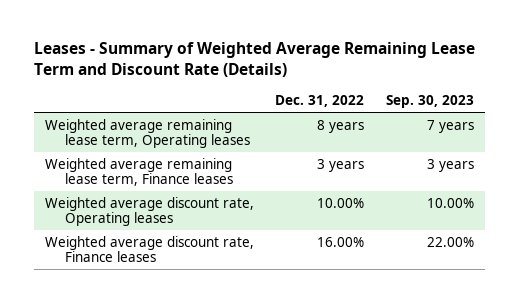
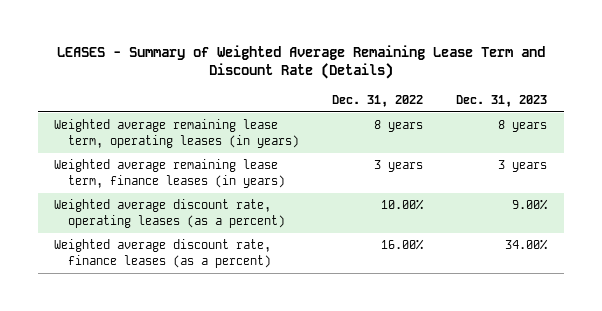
[33,42,475,78] Leases - Summary of Weighted Average Remaining Lease Term and Discount Rate (Details) -> [56,44,545,80] LEASES - Summary of Weighted Average Remaining Lease Term and Discount Rate (Details)
[386,95,475,109] Sep. 30, 2023 -> none
none -> [456,94,548,107] Dec. 31, 2023
[44,118,250,149] Weighted average remaining lease term, Operating leases -> [54,119,299,148] Weighted average remaining lease term, operating leases (in years)
[44,157,233,187] Weighted average remaining lease term, Finance leases -> [54,159,285,188] Weighted average remaining lease term, finance leases (in years)
[44,196,254,227] Weighted average discount rate, Operating leases -> [54,199,285,228] Weighted average discount rate, operating leases (as a percent)
[44,235,254,263] Weighted average discount rate, Finance leases -> [54,239,272,268] Weighted average discount rate, finance leases (as a percent)

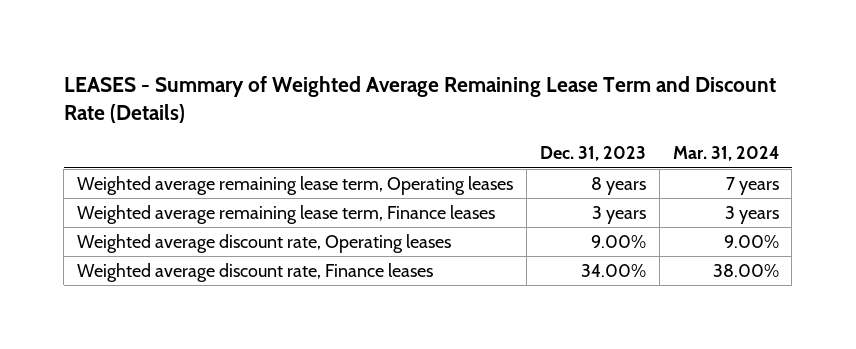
[331,94,423,107] Dec. 31, 2022 -> none
none -> [672,146,779,162] Mar. 31, 2024
[54,119,299,148] Weighted average remaining lease term, operating leases (in years) -> [76,175,513,195] Weighted average remaining lease term, Operating leases
[54,159,285,188] Weighted average remaining lease term, finance leases (in years) -> [76,204,495,224] Weighted average remaining lease term, Finance leases
[54,199,285,228] Weighted average discount rate, operating leases (as a percent) -> [76,233,451,253] Weighted average discount rate, Operating leases
[54,239,272,268] Weighted average discount rate, finance leases (as a percent) -> [76,262,433,282] Weighted average discount rate, Finance leases

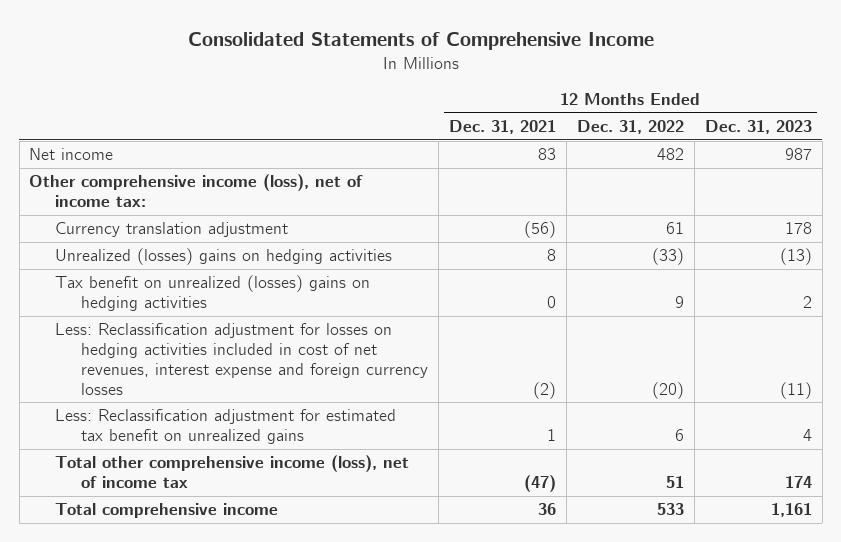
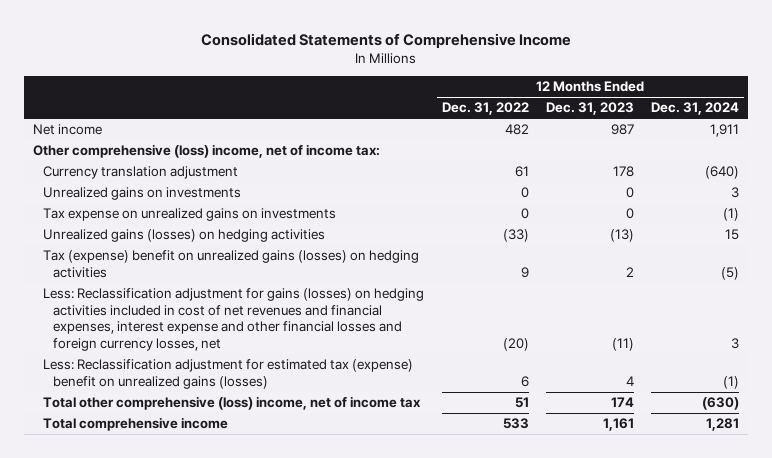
[449,120,557,135] Dec. 31, 2021 -> none
none -> [651,102,740,116] Dec. 31, 2024
[29,174,364,208] Other comprehensive income (loss), net of income tax: -> [33,144,381,159] Other comprehensive (loss) income, net of income tax:
none -> [43,187,242,201] Unrealized gains on investments
none -> [43,208,337,222] Tax expense on unrealized gains on investments
[55,248,393,266] Unrealized (losses) gains on hedging activities -> [43,229,326,243] Unrealized gains (losses) on hedging activities
[55,275,371,312] Tax benefit on unrealized (losses) gains on hedging activities -> [43,250,420,278] Tax (expense) benefit on unrealized gains (losses) on hedging activities
[55,323,429,395] Less: Reclassification adjustment for losses on hedging activities included in cost of net revenues, interest expense and foreign currency losses -> [43,288,425,351] Less: Reclassification adjustment for gains (losses) on hedging activities included in cost of net revenues and financial expenses, interest expense and other financial losses and foreign currency losses, net
[55,409,397,445] Less: Reclassification adjustment for estimated tax benefit on unrealized gains -> [43,359,414,389] Less: Reclassification adjustment for estimated tax (expense) benefit on unrealized gains (losses)
[55,455,410,489] Total other comprehensive income (loss), net of income tax -> [43,396,422,411] Total other comprehensive (loss) income, net of income tax

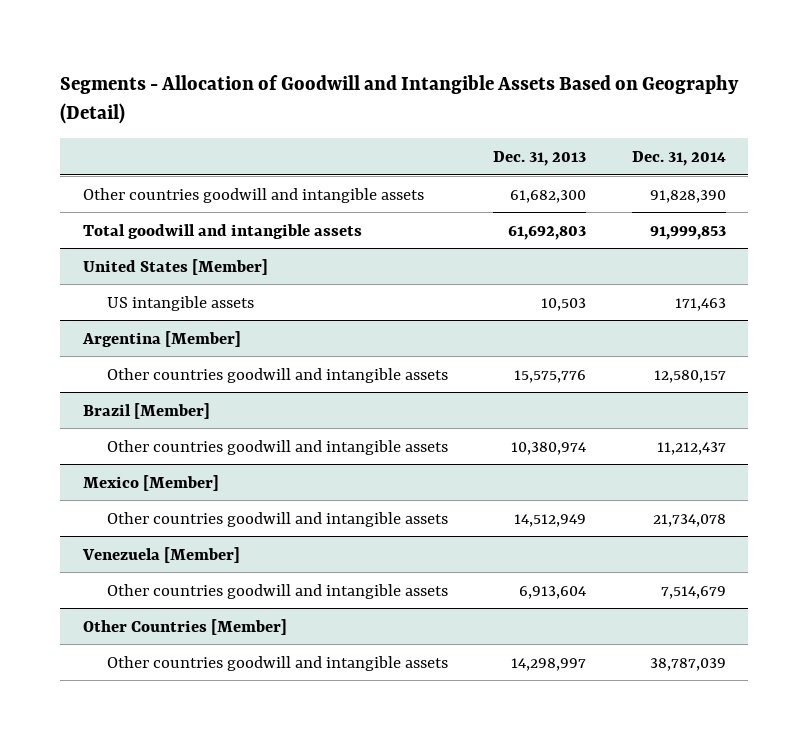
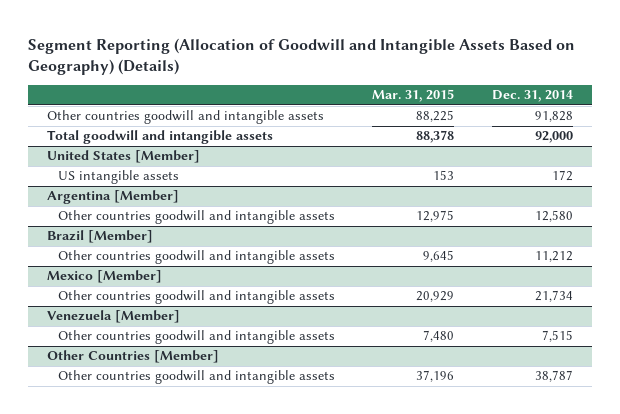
[60,74,740,125] Segments - Allocation of Goodwill and Intangible Assets Based on Geography (Detail) -> [28,37,576,76] Segment Reporting (Allocation of Goodwill and Intangible Assets Based on Geography) (Details)
[493,150,587,166] Dec. 31, 2013 -> none
none -> [372,89,455,103] Mar. 31, 2015
[649,189,726,203] 91,828,390 -> [534,111,573,123] 91,828
[649,225,726,240] 91,999,853 -> [534,131,573,144] 92,000
[674,297,726,311] 171,463 -> [551,170,573,182] 172
[653,369,726,383] 12,580,157 -> [534,210,573,223] 12,580
[656,441,726,455] 11,212,437 -> [534,251,573,263] 11,212
[652,513,726,527] 21,734,078 -> [534,290,573,303] 21,734
[660,585,726,599] 7,514,679 -> [541,330,573,343] 7,515
[649,657,726,671] 38,787,039 -> [534,370,573,383] 38,787

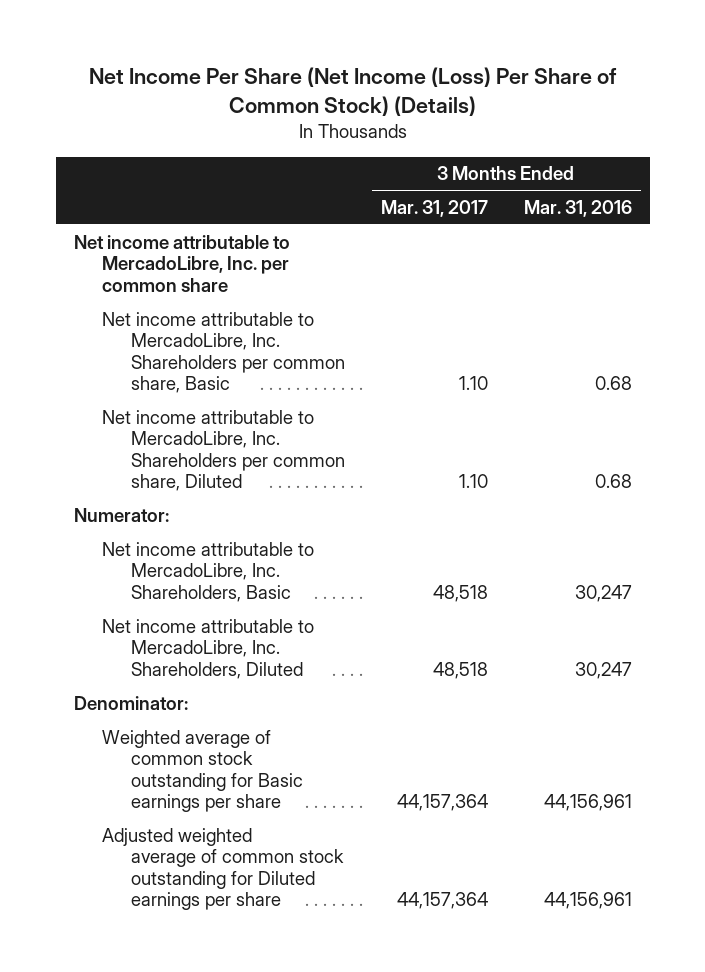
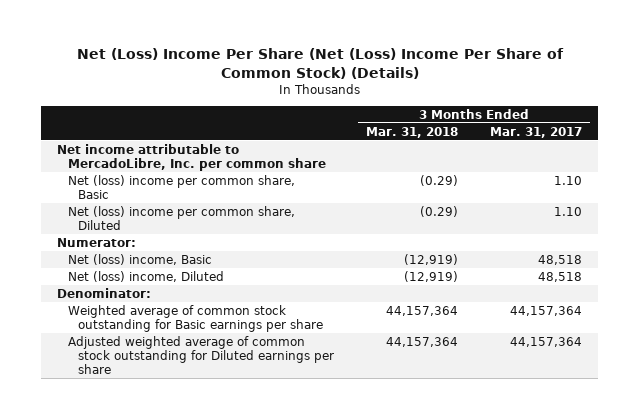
[88,67,617,117] Net Income Per Share (Net Income (Loss) Per Share of Common Stock) (Details) -> [76,48,564,79] Net (Loss) Income Per Share (Net (Loss) Income Per Share of Common Stock) (Details)
[523,199,632,217] Mar. 31, 2016 -> none
none -> [366,126,459,138] Mar. 31, 2018
[102,311,346,394] Net income attributable to MercadoLibre, Inc. Shareholders per common share, Basic -> [67,174,295,199] Net (loss) income per common share, Basic
[102,409,346,492] Net income attributable to MercadoLibre, Inc. Shareholders per common share, Diluted -> [67,205,295,230] Net (loss) income per common share, Diluted
[102,541,315,602] Net income attributable to MercadoLibre, Inc. Shareholders, Basic -> [67,253,212,265] Net (loss) income, Basic
[102,618,315,679] Net income attributable to MercadoLibre, Inc. Shareholders, Diluted -> [67,270,224,282] Net (loss) income, Diluted

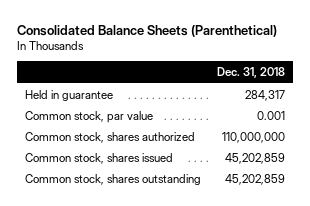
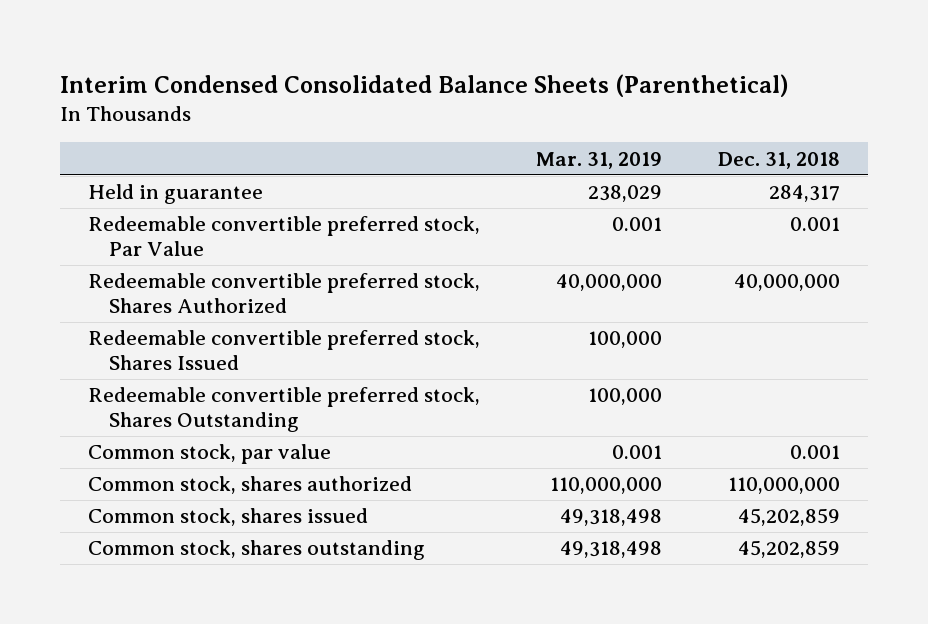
[16,24,277,37] Consolidated Balance Sheets (Parenthetical) -> [60,73,790,97] Interim Condensed Consolidated Balance Sheets (Parenthetical)
none -> [535,151,662,169] Mar. 31, 2019
none -> [88,216,481,257] Redeemable convertible preferred stock, Par Value
none -> [88,273,481,314] Redeemable convertible preferred stock, Shares Authorized
none -> [88,330,481,371] Redeemable convertible preferred stock, Shares Issued
none -> [88,387,481,433] Redeemable convertible preferred stock, Shares Outstanding

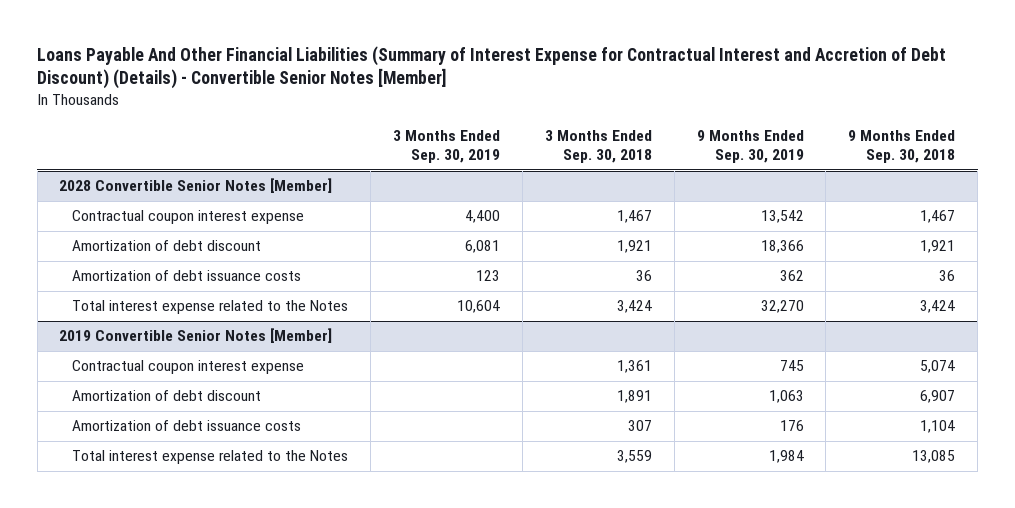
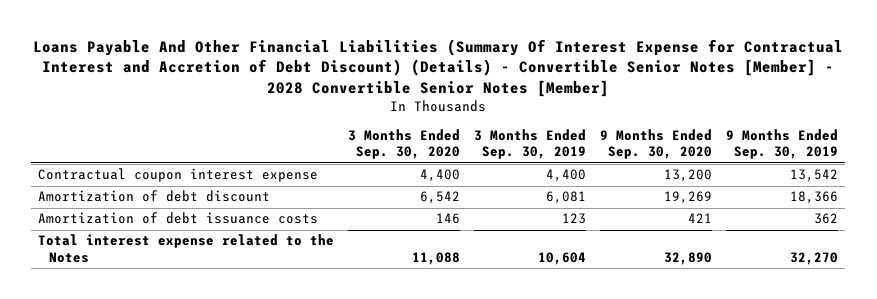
[37,45,947,90] Loans Payable And Other Financial Liabilities (Summary of Interest Expense for Contractual Interest and Accretion of Debt Discount) (Details) - Convertible Senior Notes [Member] -> [33,38,844,98] Loans Payable And Other Financial Liabilities (Summary Of Interest Expense for Contractual Interest and Accretion of Debt Discount) (Details) - Convertible Senior Notes [Member] - 2028 Convertible Senior Notes [Member]
[544,129,652,164] 3 Months Ended Sep. 30, 2018 -> none
[848,129,956,164] 9 Months Ended Sep. 30, 2018 -> none
none -> [348,128,461,160] 3 Months Ended Sep. 30, 2020
none -> [600,128,713,160] 9 Months Ended Sep. 30, 2020
[59,178,333,194] 2028 Convertible Senior Notes [Member] -> none
[59,328,333,344] 2019 Convertible Senior Notes [Member] -> none
[72,360,305,375] Contractual coupon interest expense -> none
[72,390,262,402] Amortization of debt discount -> none
[72,420,302,432] Amortization of debt issuance costs -> none
[72,450,349,465] Total interest expense related to the Notes -> none

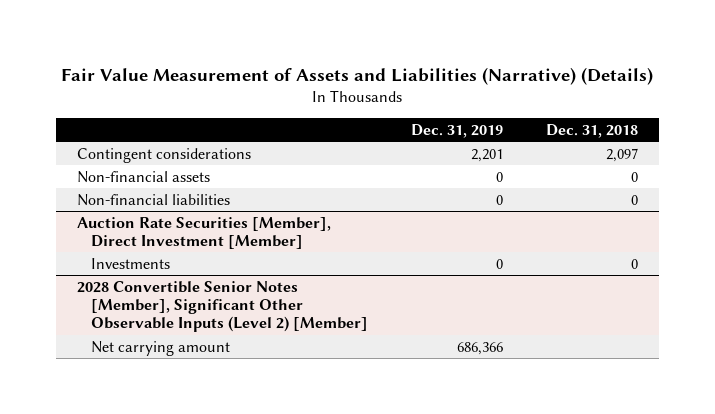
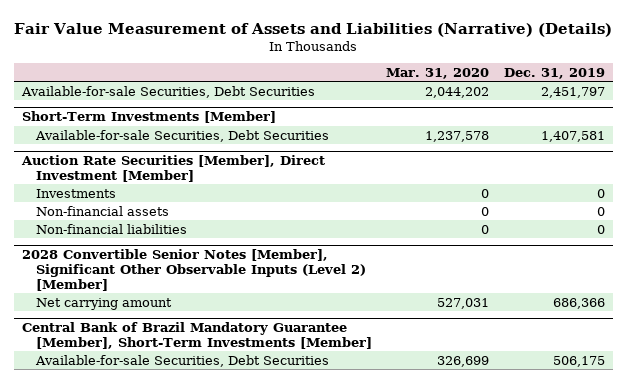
[545,123,638,138] Dec. 31, 2018 -> none
none -> [386,67,490,79] Mar. 31, 2020
[77,147,252,163] Contingent considerations -> none
[77,170,211,183] Non-financial assets -> none
[77,193,231,206] Non-financial liabilities -> none
none -> [20,85,315,98] Available-for-sale Securities, Debt Securities
none -> [21,111,276,124] Short-Term Investments [Member]
none -> [34,129,329,142] Available-for-sale Securities, Debt Securities
none -> [35,205,169,216] Non-financial assets
none -> [35,223,187,234] Non-financial liabilities
none -> [21,322,372,349] Central Bank of Brazil Mandatory Guarantee [Member], Short-Term Investments [Member]
none -> [34,354,329,367] Available-for-sale Securities, Debt Securities

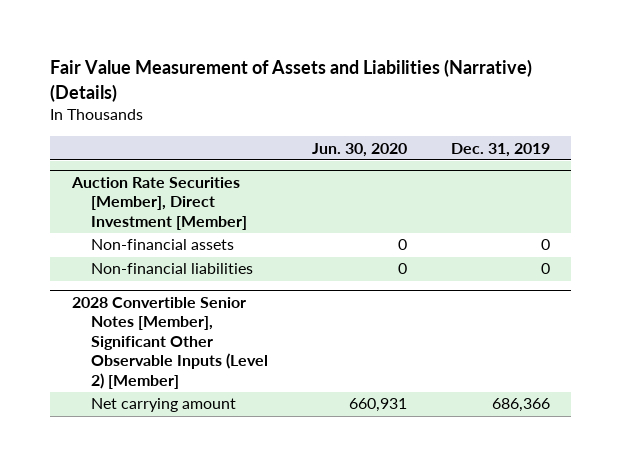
[386,67,490,79] Mar. 31, 2020 -> none
none -> [311,142,407,157] Jun. 30, 2020
[20,85,315,98] Available-for-sale Securities, Debt Securities -> none
[21,111,276,124] Short-Term Investments [Member] -> none
[34,129,329,142] Available-for-sale Securities, Debt Securities -> none
[35,188,116,198] Investments -> none
[21,322,372,349] Central Bank of Brazil Mandatory Guarantee [Member], Short-Term Investments [Member] -> none
[34,354,329,367] Available-for-sale Securities, Debt Securities -> none

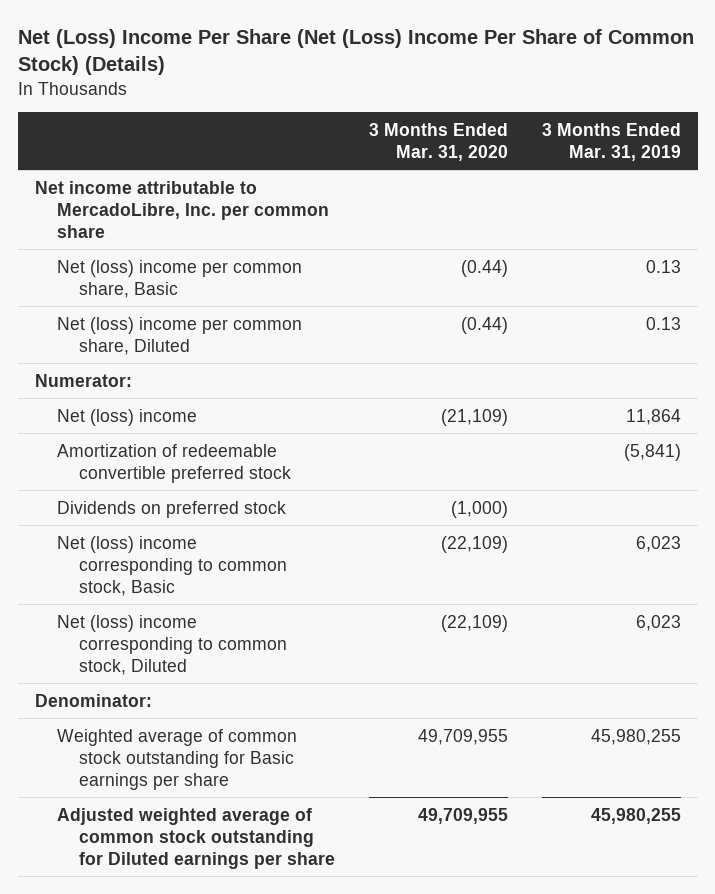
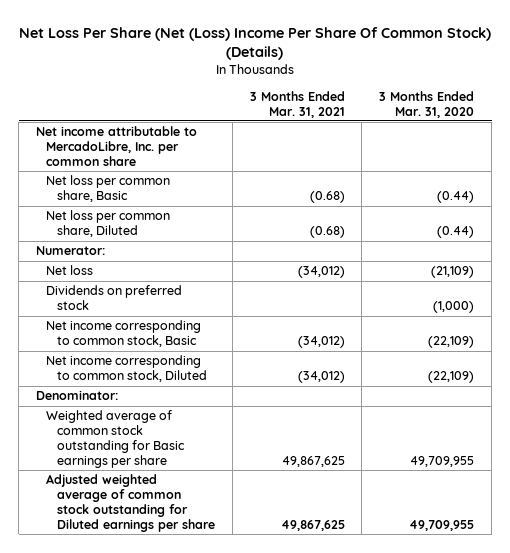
[17,29,694,76] Net (Loss) Income Per Share (Net (Loss) Income Per Share of Common Stock) (Details) -> [19,26,492,61] Net Loss Per Share (Net (Loss) Income Per Share Of Common Stock) (Details)
[541,122,681,161] 3 Months Ended Mar. 31, 2019 -> none
none -> [249,90,345,118] 3 Months Ended Mar. 31, 2021
[56,259,302,298] Net (loss) income per common share, Basic -> [46,175,171,203] Net loss per common share, Basic
[56,316,302,355] Net (loss) income per common share, Diluted -> [46,210,171,238] Net loss per common share, Diluted
[56,443,291,483] Amortization of redeemable convertible preferred stock -> none
[56,408,197,426] Net (loss) income -> [46,265,94,276] Net loss
[56,535,287,596] Net (loss) income corresponding to common stock, Basic -> [46,320,202,348] Net income corresponding to common stock, Basic
[56,614,287,675] Net (loss) income corresponding to common stock, Diluted -> [46,355,207,383] Net income corresponding to common stock, Diluted

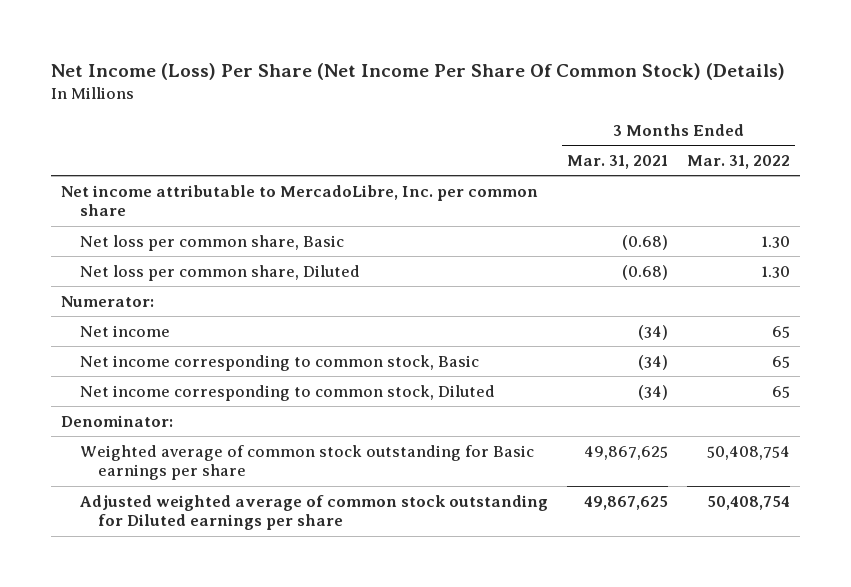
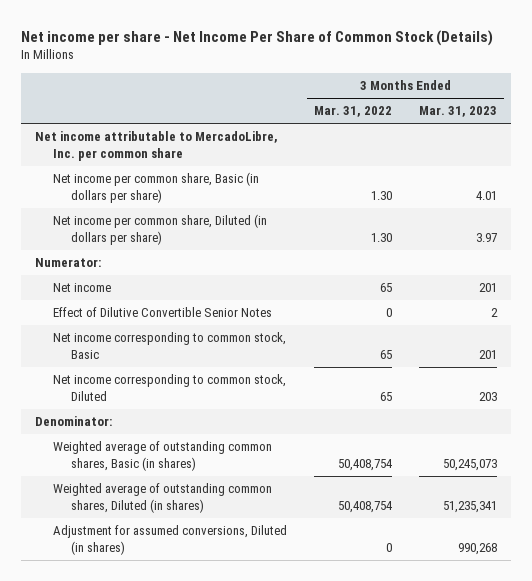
[51,62,786,80] Net Income (Loss) Per Share (Net Income Per Share Of Common Stock) (Details) -> [21,29,494,46] Net income per share - Net Income Per Share of Common Stock (Details)
[566,154,668,169] Mar. 31, 2021 -> none
none -> [419,106,498,118] Mar. 31, 2023
[79,234,344,251] Net loss per common share, Basic -> [52,172,259,203] Net income per common share, Basic (in dollars per share)
[79,264,360,281] Net loss per common share, Diluted -> [52,214,267,245] Net income per common share, Diluted (in dollars per share)
none -> [52,307,272,318] Effect of Dilutive Convertible Senior Notes
[79,444,534,481] Weighted average of common stock outstanding for Basic earnings per share -> [52,441,272,471] Weighted average of outstanding common shares, Basic (in shares)
[79,494,548,531] Adjusted weighted average of common stock outstanding for Diluted earnings per share -> [52,483,272,513] Weighted average of outstanding common shares, Diluted (in shares)
none -> [52,525,287,555] Adjustment for assumed conversions, Diluted (in shares)

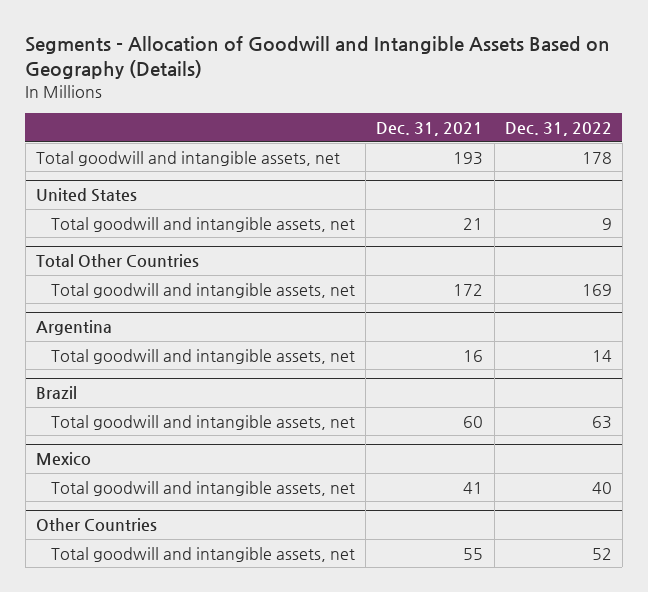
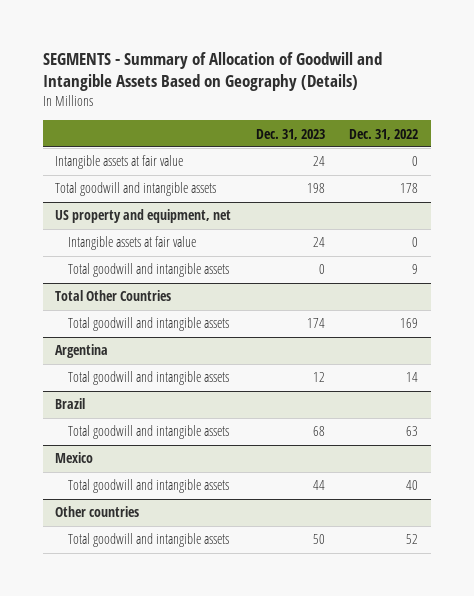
[25,36,611,80] Segments - Allocation of Goodwill and Intangible Assets Based on Geography (Details) -> [42,51,382,91] SEGMENTS - Summary of Allocation of Goodwill and Intangible Assets Based on Geography (Details)
[376,122,484,137] Dec. 31, 2021 -> none
none -> [255,128,325,140] Dec. 31, 2023
none -> [55,155,184,170] Intangible assets at fair value
[35,150,340,166] Total goodwill and intangible assets, net -> [55,182,217,197] Total goodwill and intangible assets
[35,188,137,203] United States -> [55,209,232,224] US property and equipment, net
none -> [67,236,196,251] Intangible assets at fair value
[51,216,356,232] Total goodwill and intangible assets, net -> [67,263,229,278] Total goodwill and intangible assets
[51,282,356,298] Total goodwill and intangible assets, net -> [67,317,229,332] Total goodwill and intangible assets
[51,348,356,364] Total goodwill and intangible assets, net -> [67,371,229,386] Total goodwill and intangible assets
[51,414,356,430] Total goodwill and intangible assets, net -> [67,425,229,440] Total goodwill and intangible assets
[51,480,356,496] Total goodwill and intangible assets, net -> [67,479,229,494] Total goodwill and intangible assets
[35,518,157,532] Other Countries -> [55,506,140,518] Other countries
[51,546,356,562] Total goodwill and intangible assets, net -> [67,533,229,548] Total goodwill and intangible assets

